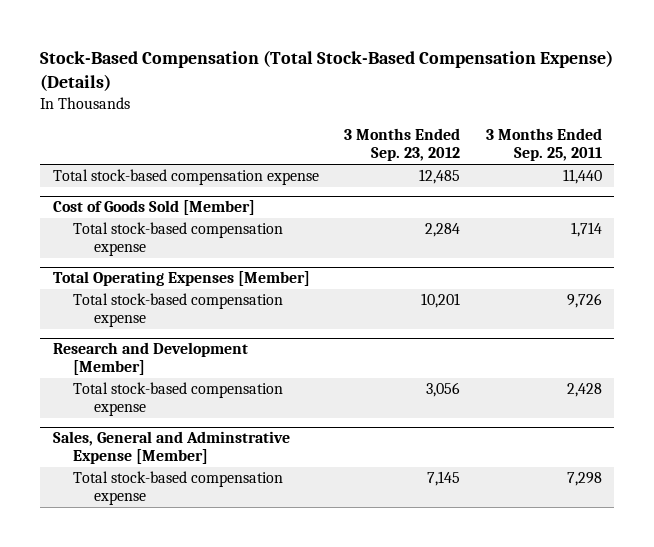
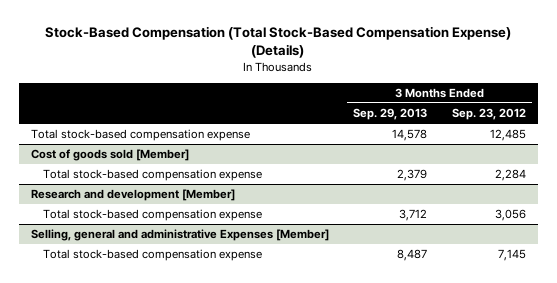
[485,128,602,162] 3 Months Ended Sep. 25, 2011 -> none
none -> [353,108,428,121] Sep. 29, 2013
[52,200,255,216] Cost of Goods Sold [Member] -> [31,149,190,162] Cost of goods sold [Member]
[52,271,310,287] Total Operating Expenses [Member] -> none
[73,293,284,328] Total stock-based compensation expense -> none
[52,342,248,376] Research and Development [Member] -> [31,189,236,202] Research and development [Member]
[52,431,290,465] Sales, General and Adminstrative Expense [Member] -> none
none -> [31,229,330,242] Selling, general and administrative Expenses [Member]

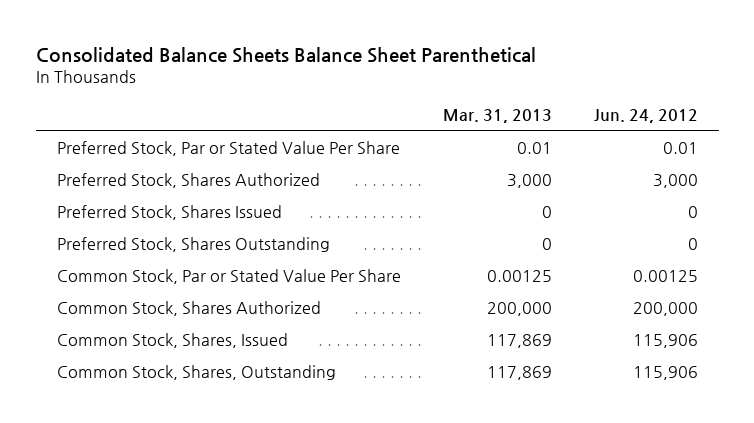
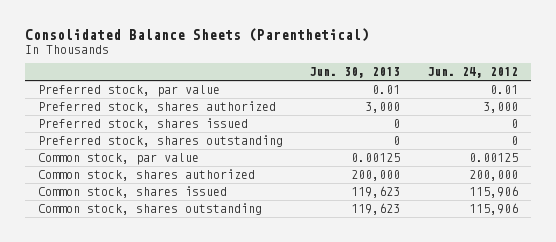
[35,46,536,63] Consolidated Balance Sheets Balance Sheet Parenthetical -> [24,28,369,43] Consolidated Balance Sheets (Parenthetical)
[442,108,552,123] Mar. 31, 2013 -> none
none -> [309,67,401,79] Jun. 30, 2013
[56,140,400,156] Preferred Stock, Par or Stated Value Per Share -> [38,84,221,97] Preferred stock, par value
[56,172,320,188] Preferred Stock, Shares Authorized -> [38,100,277,113] Preferred stock, shares authorized
[56,204,282,220] Preferred Stock, Shares Issued -> [38,117,249,130] Preferred stock, shares issued
[56,236,330,252] Preferred Stock, Shares Outstanding -> [38,134,284,147] Preferred stock, shares outstanding
[56,268,401,284] Common Stock, Par or Stated Value Per Share -> [38,152,200,165] Common stock, par value
[56,300,321,316] Common Stock, Shares Authorized -> [38,168,256,181] Common stock, shares authorized
[56,332,288,348] Common Stock, Shares, Issued -> [38,185,228,198] Common stock, shares issued
[56,364,336,380] Common Stock, Shares, Outstanding -> [38,202,263,215] Common stock, shares outstanding

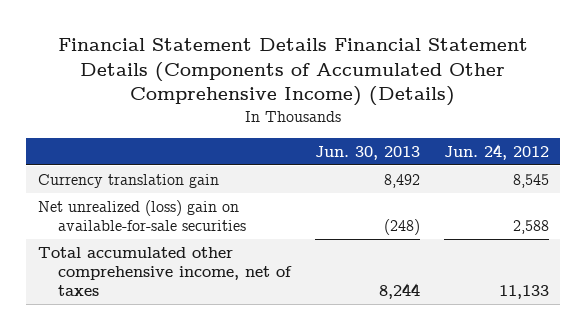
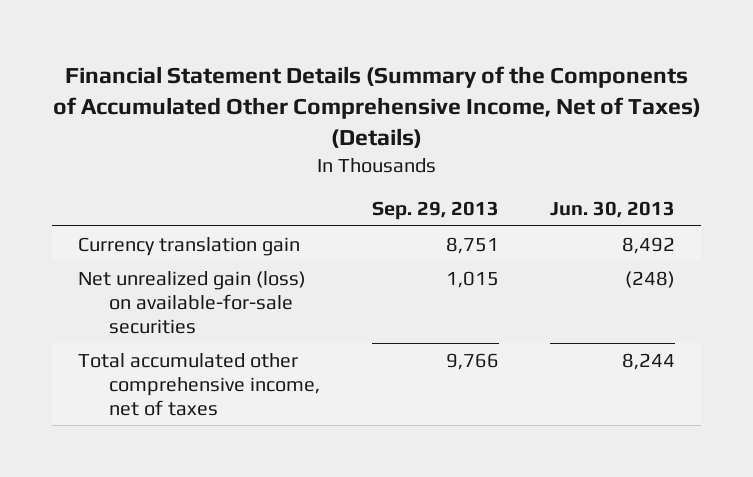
[58,37,529,107] Financial Statement Details Financial Statement Details (Components of Accumulated Other Comprehensive Income) (Details) -> [52,66,701,148] Financial Statement Details (Summary of the Components of Accumulated Other Comprehensive Income, Net of Taxes) (Details)
[443,143,549,160] Jun. 24, 2012 -> none
none -> [371,200,499,220] Sep. 29, 2013
[38,200,247,232] Net unrealized (loss) gain on available-for-sale securities -> [77,270,306,334] Net unrealized gain (loss) on available-for-sale securities

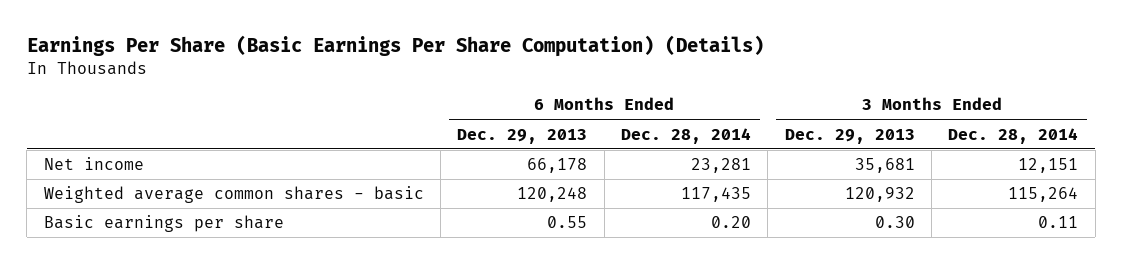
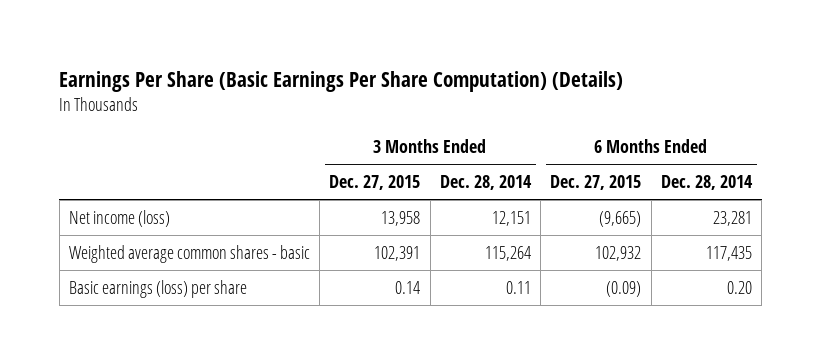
[457,128,588,144] Dec. 29, 2013 -> none
[784,128,915,144] Dec. 29, 2013 -> none
none -> [329,175,421,191] Dec. 27, 2015
none -> [550,175,642,191] Dec. 27, 2015
[43,157,144,171] Net income -> [68,209,170,227] Net income (loss)
[43,215,284,233] Basic earnings per share -> [68,279,247,298] Basic earnings (loss) per share

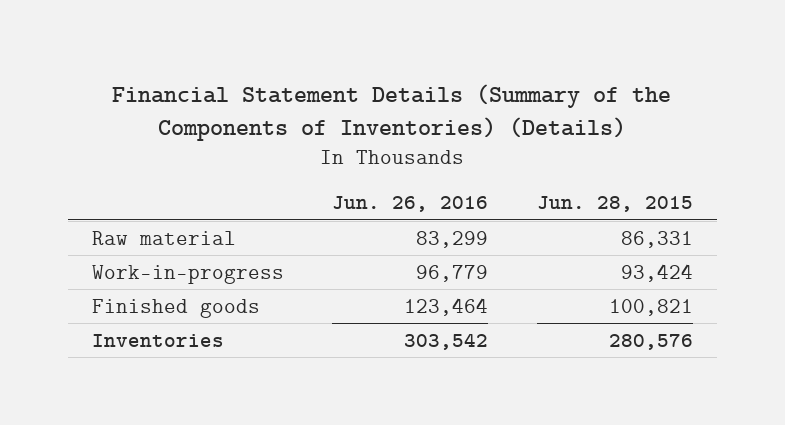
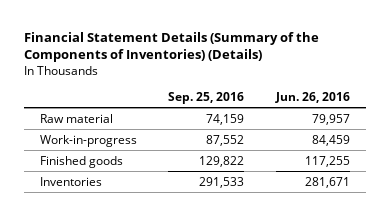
[536,196,693,213] Jun. 28, 2015 -> none
none -> [168,91,245,104] Sep. 25, 2016
[416,230,489,248] 83,299 -> [311,113,350,125] 79,957
[416,264,489,282] 96,779 -> [311,134,350,146] 84,459
[404,297,489,316] 123,464 -> [304,155,350,167] 117,255
[404,332,489,350] 303,542 -> [304,176,350,188] 281,671

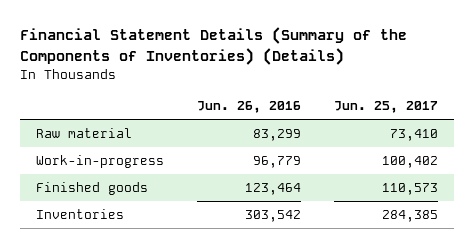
[168,91,245,104] Sep. 25, 2016 -> none
none -> [334,101,439,114] Jun. 25, 2017
[311,113,350,125] 79,957 -> [253,129,302,142] 83,299
[311,134,350,146] 84,459 -> [253,156,302,169] 96,779
[304,155,350,167] 117,255 -> [245,183,302,196] 123,464
[304,176,350,188] 281,671 -> [245,210,302,223] 303,542

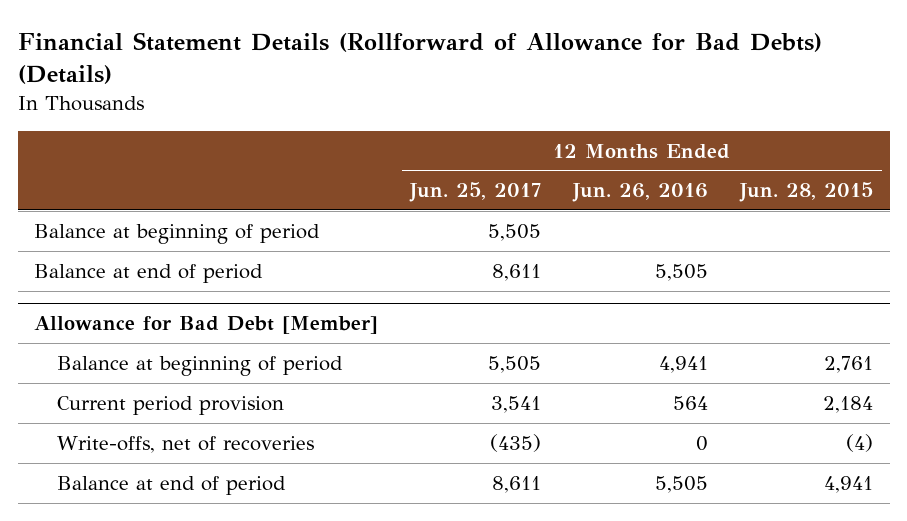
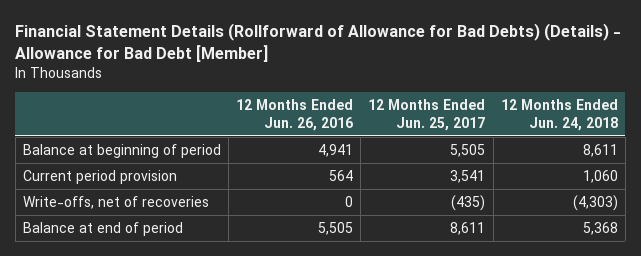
[17,31,822,85] Financial Statement Details (Rollforward of Allowance for Bad Debts) (Details) -> [15,23,622,63] Financial Statement Details (Rollforward of Allowance for Bad Debts) (Details) - Allowance for Bad Debt [Member]
[739,182,874,203] Jun. 28, 2015 -> none
none -> [500,99,618,131] 12 Months Ended Jun. 24, 2018
[33,223,320,244] Balance at beginning of period -> none
[33,263,263,283] Balance at end of period -> none
[33,315,378,334] Allowance for Bad Debt [Member] -> none

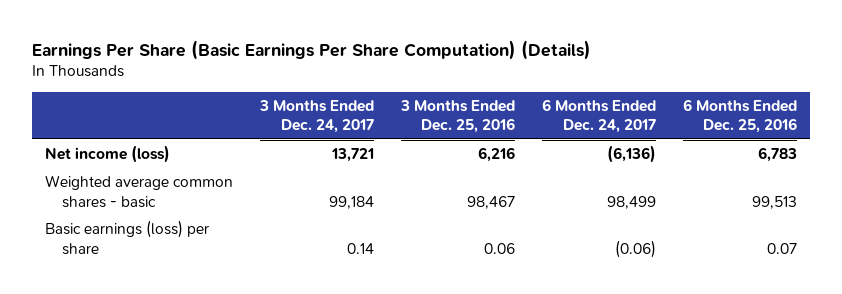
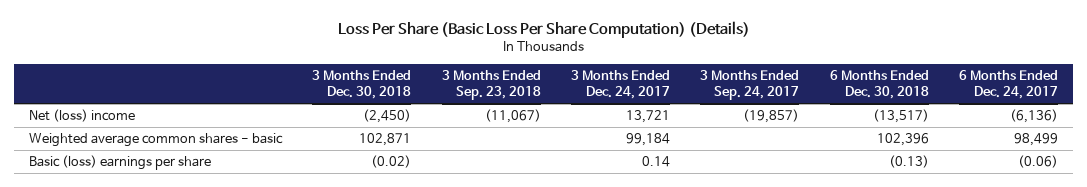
[31,39,591,60] Earnings Per Share (Basic Earnings Per Share Computation) (Details) -> [337,20,750,38] Loss Per Share (Basic Loss Per Share Computation) (Details)
[400,99,516,134] 3 Months Ended Dec. 25, 2016 -> none
[683,98,798,134] 6 Months Ended Dec. 25, 2016 -> none
none -> [312,70,412,100] 3 Months Ended Dec. 30, 2018
none -> [441,70,541,101] 3 Months Ended Sep. 23, 2018
none -> [700,70,800,101] 3 Months Ended Sep. 24, 2017
none -> [829,70,929,100] 6 Months Ended Dec. 30, 2018
[45,145,171,164] Net income (loss) -> [29,109,136,123] Net (loss) income
[45,220,210,255] Basic earnings (loss) per share -> [29,155,212,171] Basic (loss) earnings per share

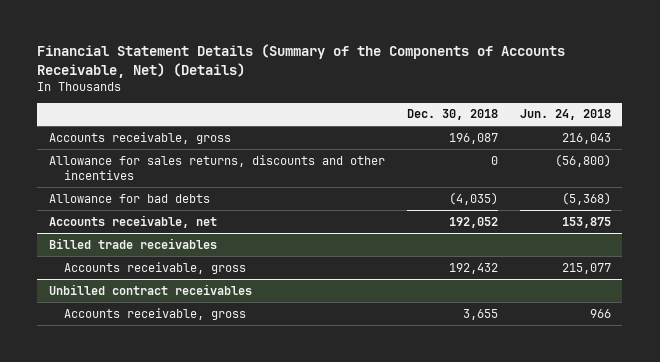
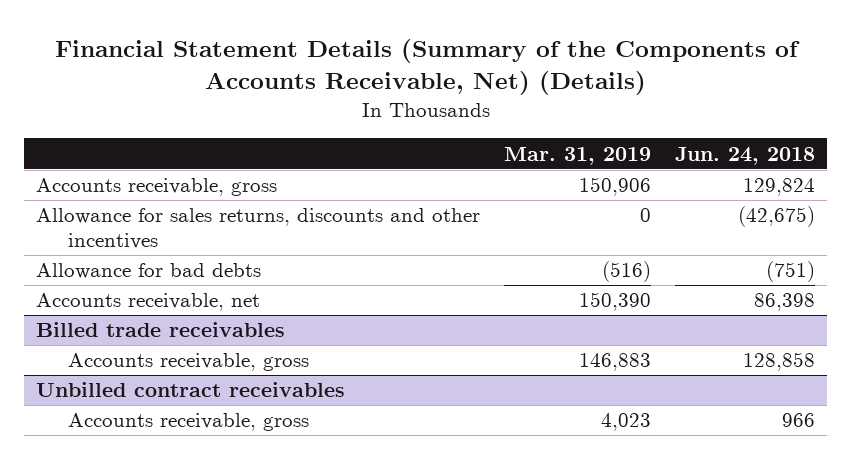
[406,109,498,121] Dec. 30, 2018 -> none
none -> [504,146,652,165] Mar. 31, 2019
[562,132,612,144] 216,043 -> [743,178,816,197] 129,824
[555,153,612,167] (56,800) -> [738,206,816,228] (42,675)
[562,191,612,205] (5,368) -> [766,261,816,283] (751)
[562,216,612,228] 153,875 -> [754,293,816,312] 86,398
[562,262,612,274] 215,077 -> [743,352,816,372] 128,858

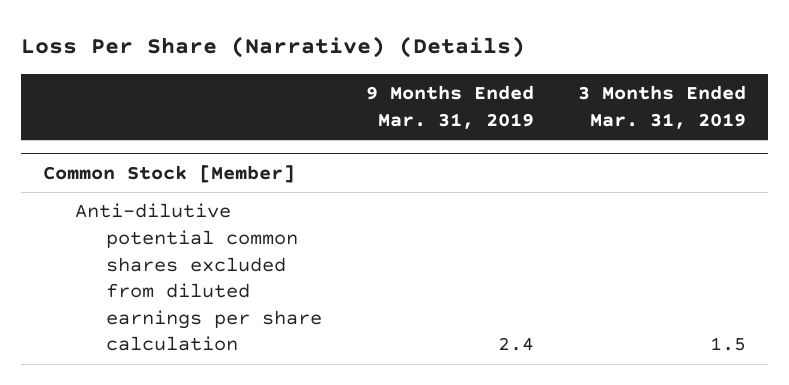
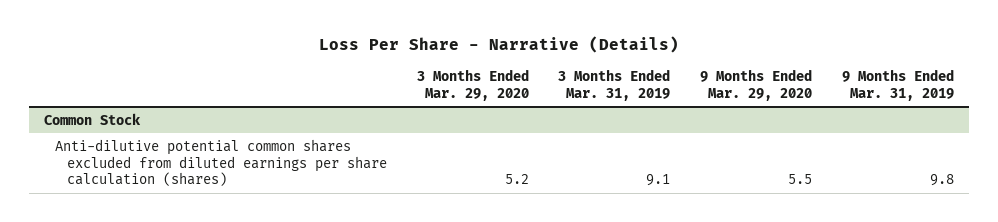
[21,36,526,59] Loss Per Share (Narrative) (Details) -> [318,35,679,53] Loss Per Share - Narrative (Details)
none -> [416,69,529,102] 3 Months Ended Mar. 29, 2020
none -> [700,69,813,102] 9 Months Ended Mar. 29, 2020
[43,164,296,183] Common Stock [Member] -> [43,112,141,125] Common Stock
[74,203,322,352] Anti-dilutive potential common shares excluded from diluted earnings per share calculation -> [55,138,387,187] Anti-dilutive potential common shares excluded from diluted earnings per share calculation (shares)
[497,337,534,352] 2.4 -> [929,174,954,187] 9.8
[709,337,746,352] 1.5 -> [646,174,671,187] 9.1

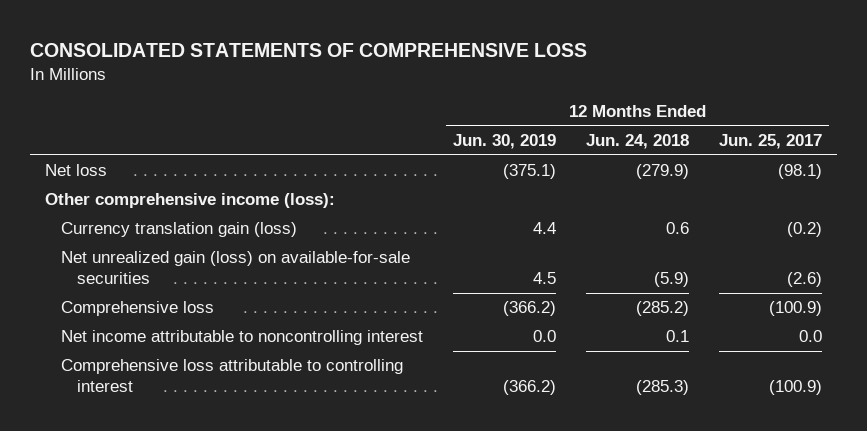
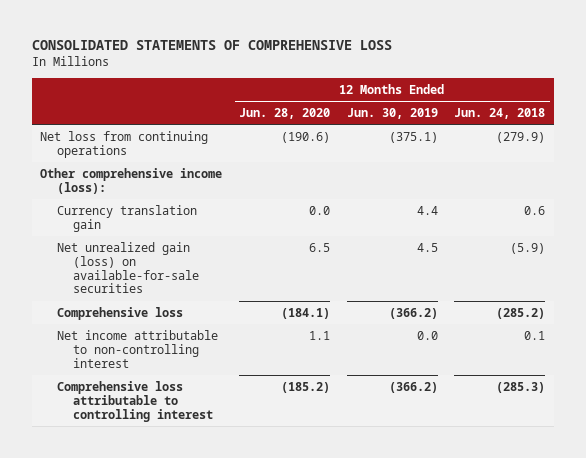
[718,134,822,150] Jun. 25, 2017 -> none
none -> [239,108,331,120] Jun. 28, 2020
[45,164,108,177] Net loss -> [40,130,209,158] Net loss from continuing operations
[61,222,298,238] Currency translation gain (loss) -> [56,204,197,232] Currency translation gain
[61,330,424,346] Net income attributable to noncontrolling interest -> [56,329,218,368] Net income attributable to non-controlling interest

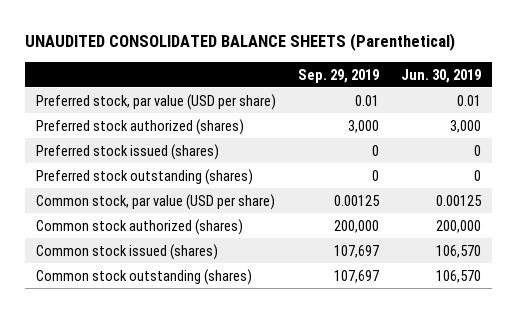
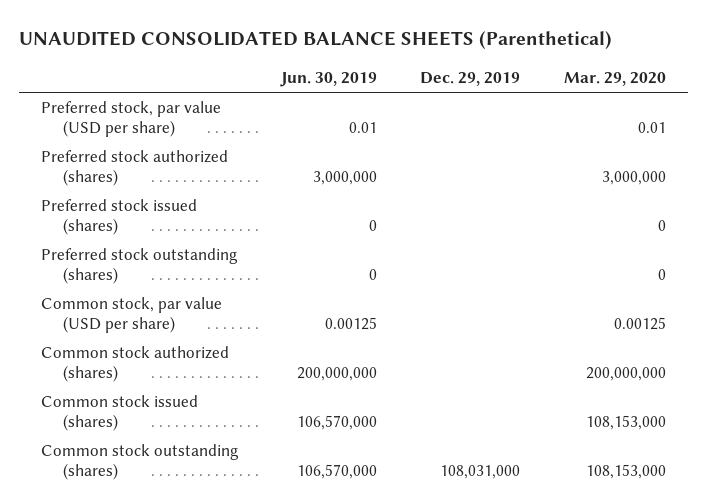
[298,68,380,83] Sep. 29, 2019 -> none
none -> [420,71,521,86] Dec. 29, 2019
none -> [563,71,666,86] Mar. 29, 2020
[450,119,482,133] 3,000 -> [313,171,378,186] 3,000,000
[436,219,482,233] 200,000 -> [297,367,378,382] 200,000,000
[436,244,482,258] 106,570 -> [297,415,378,431] 106,570,000
[436,269,482,283] 106,570 -> [297,464,378,480] 106,570,000

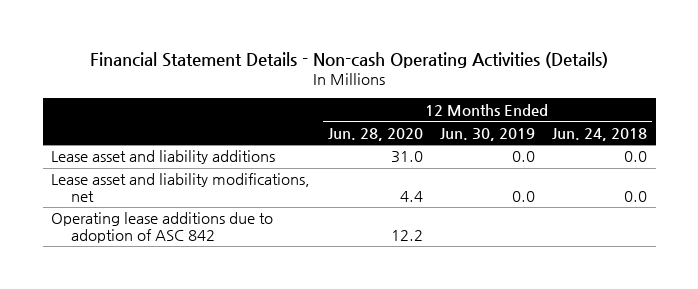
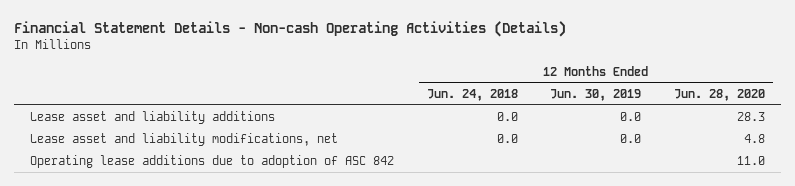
[390,151,423,164] 31.0 -> [736,112,765,122] 28.3
[399,190,423,202] 4.4 -> [743,134,765,144] 4.8
[390,229,423,241] 12.2 -> [736,156,765,166] 11.0

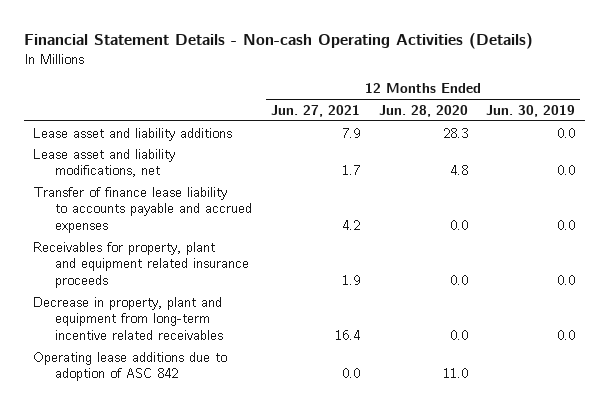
[426,88,518,101] Jun. 24, 2018 -> none
none -> [270,104,360,117] Jun. 27, 2021
none -> [32,186,253,234] Transfer of finance lease liability to accounts payable and accrued expenses
none -> [32,241,250,289] Receivables for property, plant and equipment related insurance proceeds
none -> [32,296,224,341] Decrease in property, plant and equipment from long-term incentive related receivables

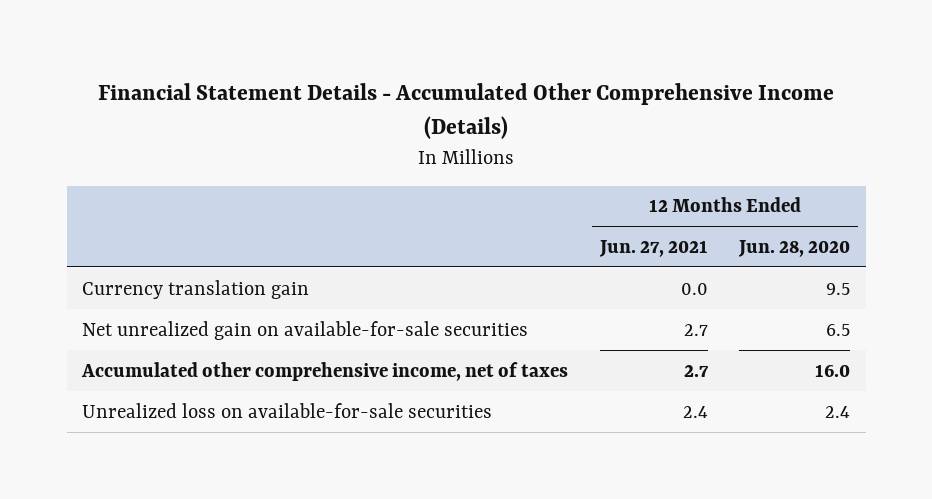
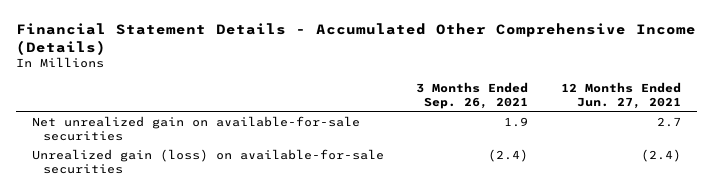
[738,239,851,257] Jun. 28, 2020 -> none
none -> [416,82,529,110] 3 Months Ended Sep. 26, 2021
[82,279,310,299] Currency translation gain -> none
[81,361,569,381] Accumulated other comprehensive income, net of taxes -> none
[82,402,493,418] Unrealized loss on available-for-sale securities -> [31,149,384,175] Unrealized gain (loss) on available-for-sale securities
[682,405,708,418] 2.4 -> [640,149,681,163] (2.4)

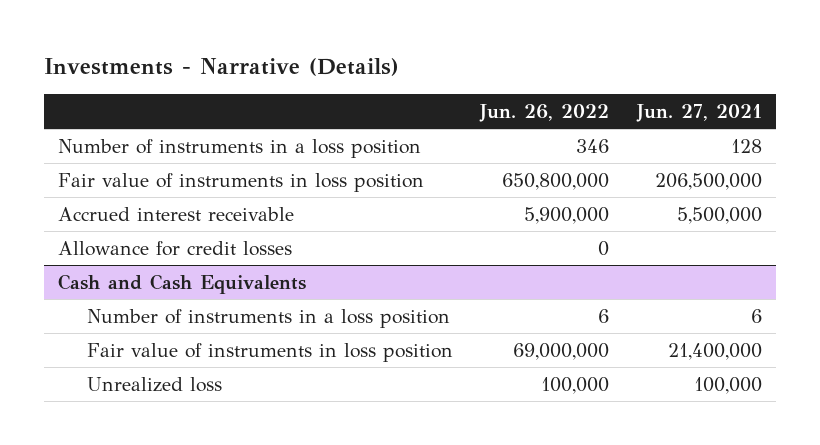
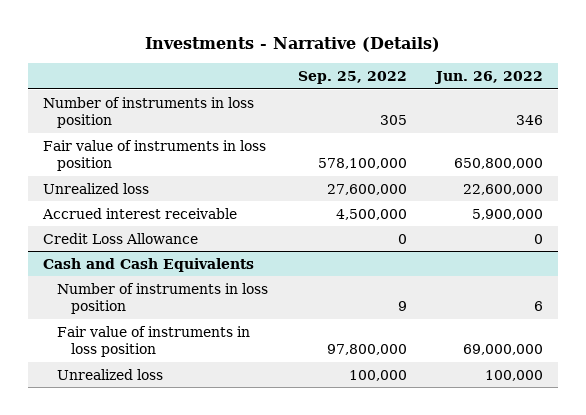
[636,103,763,122] Jun. 27, 2021 -> none
none -> [297,71,407,85] Sep. 25, 2022
[57,138,421,158] Number of instruments in a loss position -> [42,96,254,129] Number of instruments in loss position
none -> [42,182,149,194] Unrealized loss
[57,240,292,256] Allowance for credit losses -> [42,232,198,244] Credit Loss Allowance
[86,308,450,328] Number of instruments in a loss position -> [56,282,268,315] Number of instruments in loss position

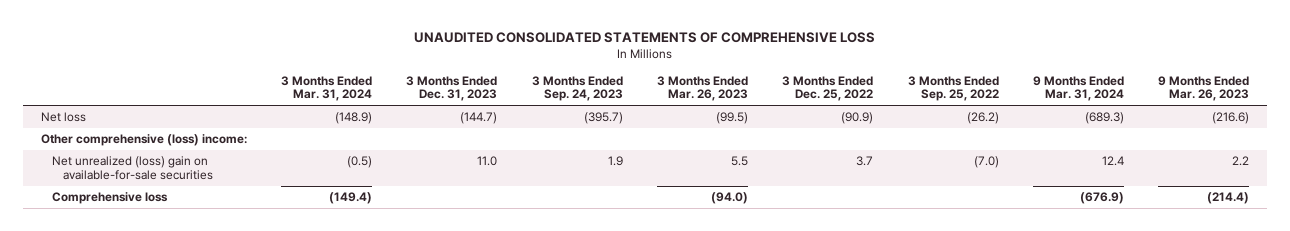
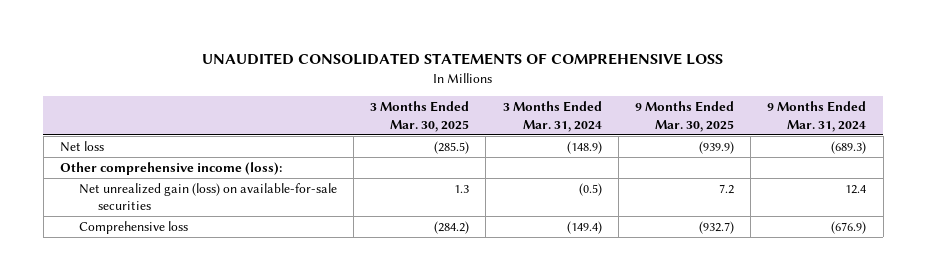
[406,75,498,102] 3 Months Ended Dec. 31, 2023 -> none
[531,75,623,102] 3 Months Ended Sep. 24, 2023 -> none
[657,75,749,102] 3 Months Ended Mar. 26, 2023 -> none
[782,75,874,102] 3 Months Ended Dec. 25, 2022 -> none
[907,75,999,102] 3 Months Ended Sep. 25, 2022 -> none
[1158,75,1250,102] 9 Months Ended Mar. 26, 2023 -> none
none -> [370,101,470,132] 3 Months Ended Mar. 30, 2025
none -> [635,101,735,132] 9 Months Ended Mar. 30, 2025
[40,134,247,147] Other comprehensive (loss) income: -> [59,161,282,175] Other comprehensive income (loss):
[51,156,213,181] Net unrealized (loss) gain on available-for-sale securities -> [78,182,337,211] Net unrealized gain (loss) on available-for-sale securities

